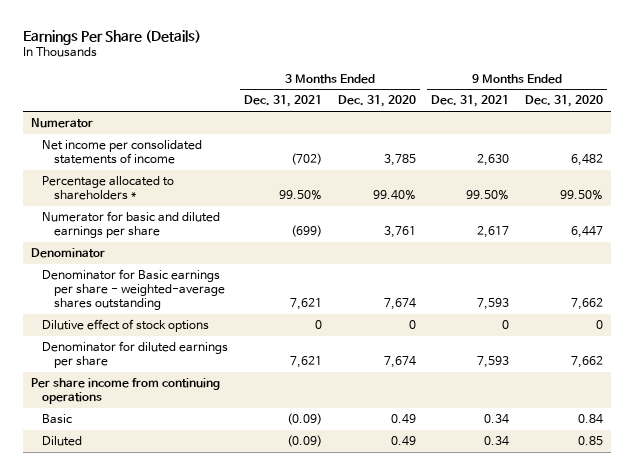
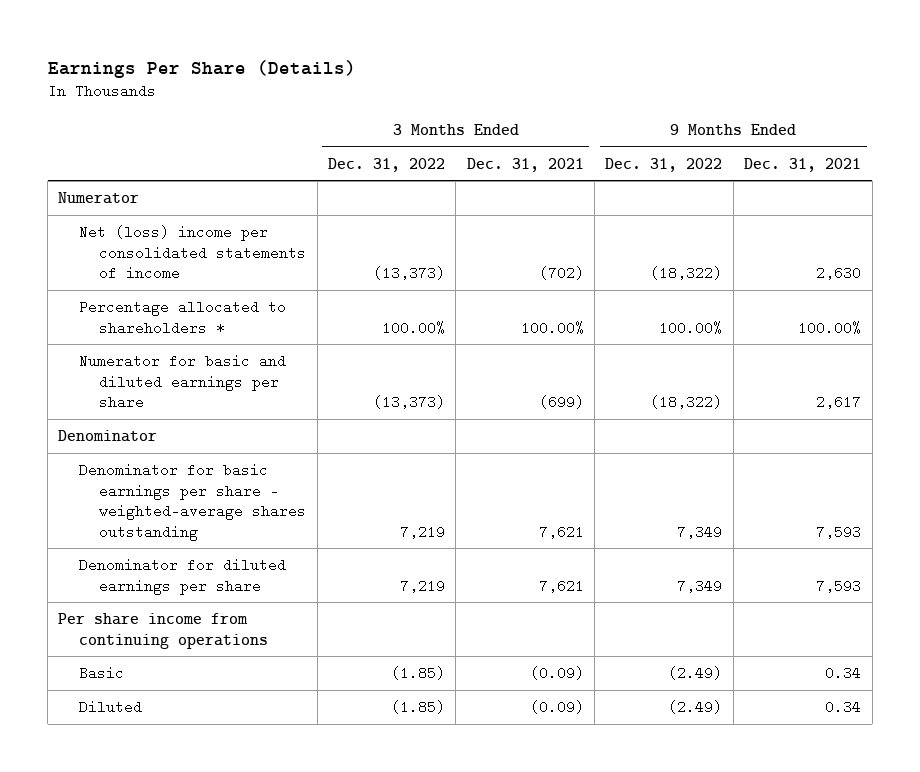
[337,95,416,108] Dec. 31, 2020 -> none
[524,95,603,108] Dec. 31, 2020 -> none
none -> [327,157,445,172] Dec. 31, 2022
none -> [605,157,723,172] Dec. 31, 2022
[42,139,203,165] Net income per consolidated statements of income -> [78,224,307,281] Net (loss) income per consolidated statements of income
[279,190,323,201] 99.50% -> [520,320,584,335] 100.00%
[466,190,510,201] 99.50% -> [798,320,862,335] 100.00%
[42,318,210,332] Dilutive effect of stock options -> none
[42,268,226,311] Denominator for Basic earnings per share - weighted-average shares outstanding -> [78,462,307,541] Denominator for basic earnings per share - weighted-average shares outstanding

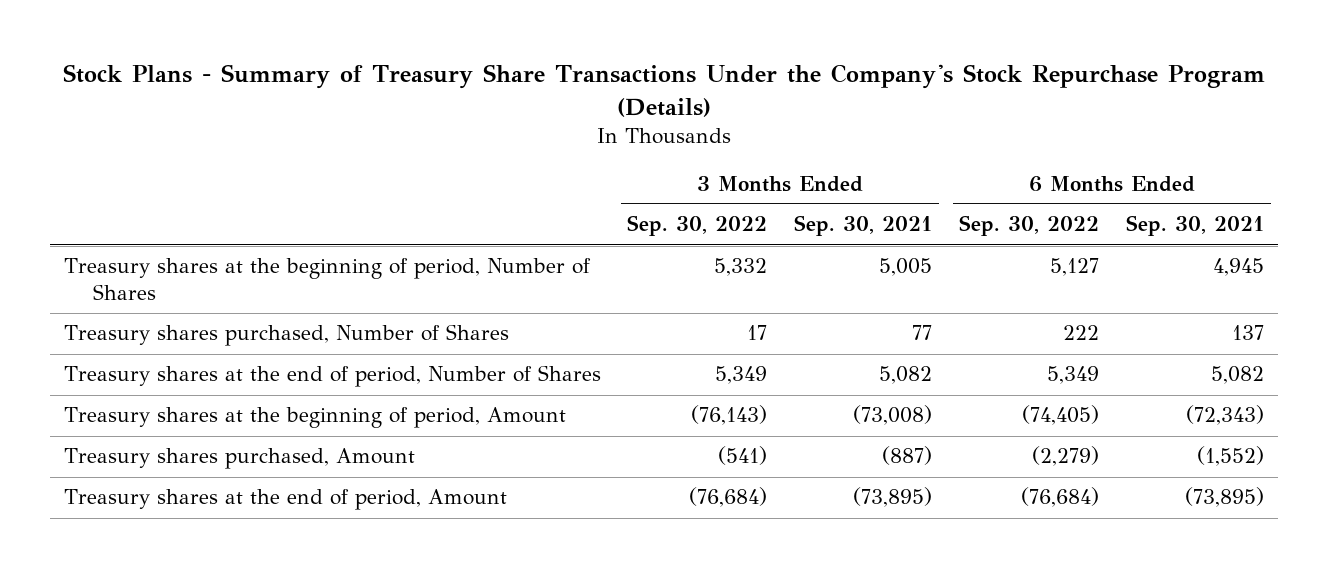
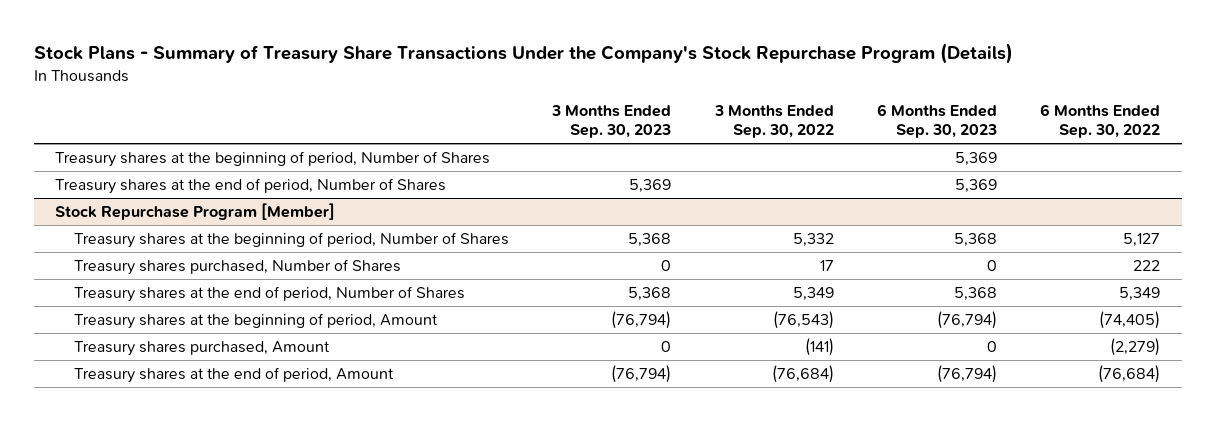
[794,215,933,237] Sep. 30, 2021 -> none
[1126,215,1265,237] Sep. 30, 2021 -> none
none -> [551,104,672,139] 3 Months Ended Sep. 30, 2023
none -> [877,103,998,139] 6 Months Ended Sep. 30, 2023
none -> [55,151,491,168] Treasury shares at the beginning of period, Number of Shares
none -> [55,178,447,195] Treasury shares at the end of period, Number of Shares
none -> [55,203,336,221] Stock Repurchase Program [Member]
[691,405,768,426] (76,143) -> [772,311,834,330] (76,543)
[718,446,768,466] (541) -> [804,338,834,357] (141)

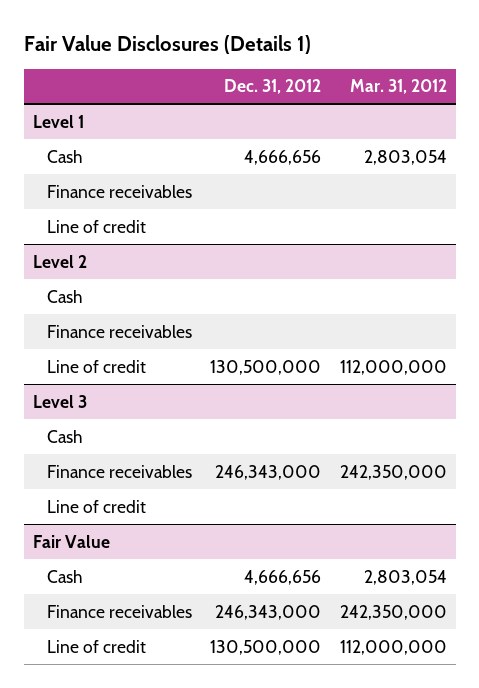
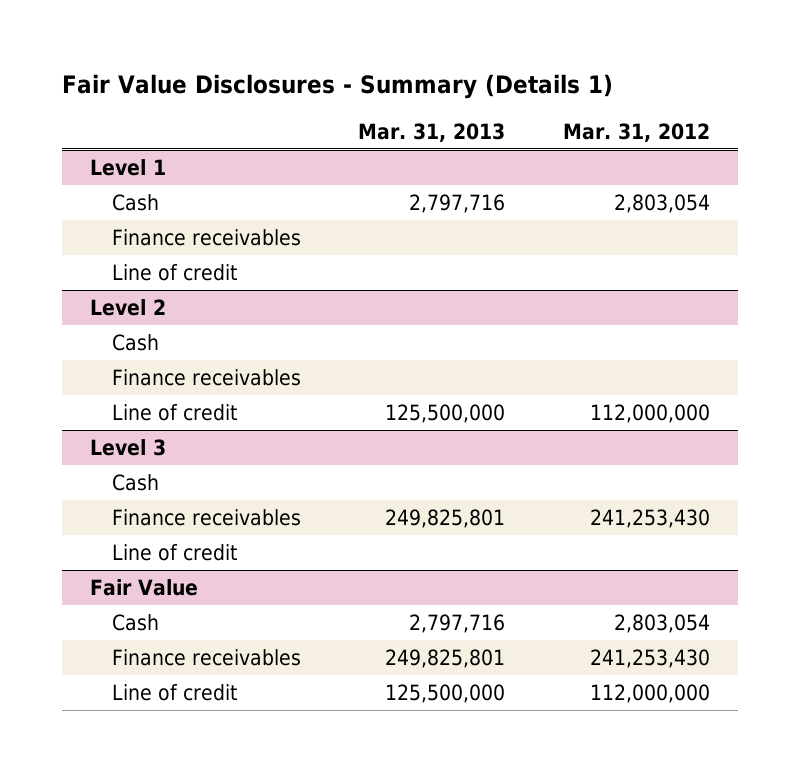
[23,34,311,54] Fair Value Disclosures (Details 1) -> [61,74,613,100] Fair Value Disclosures - Summary (Details 1)
[224,79,322,95] Dec. 31, 2012 -> none
none -> [358,122,506,142] Mar. 31, 2013
[339,464,447,480] 242,350,000 -> [589,509,710,529] 241,253,430
[339,604,447,620] 242,350,000 -> [589,649,710,669] 241,253,430

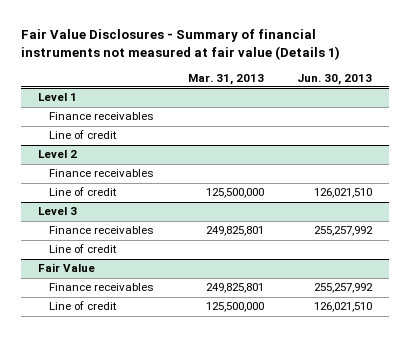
[61,74,613,100] Fair Value Disclosures - Summary (Details 1) -> [21,29,341,60] Fair Value Disclosures - Summary of financial instruments not measured at fair value (Details 1)
[562,122,710,142] Mar. 31, 2012 -> none
none -> [297,73,373,85] Jun. 30, 2013
[112,194,160,212] Cash -> none
[112,334,160,352] Cash -> none
[112,474,160,492] Cash -> none
[112,614,160,632] Cash -> none

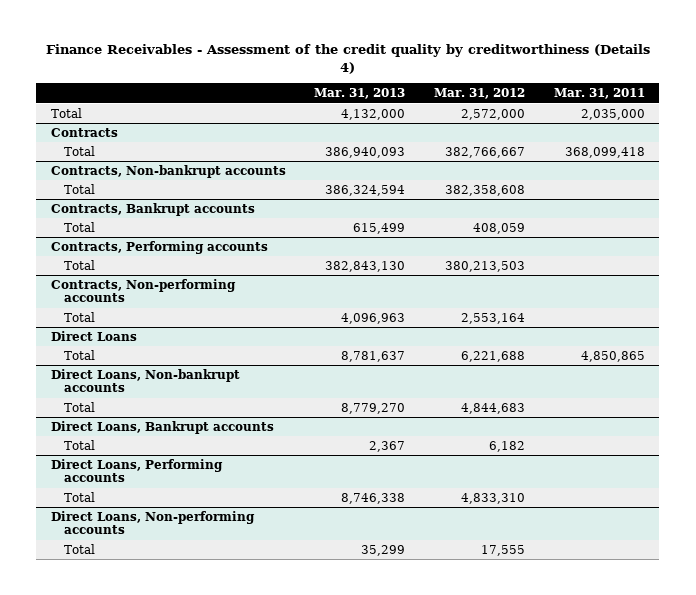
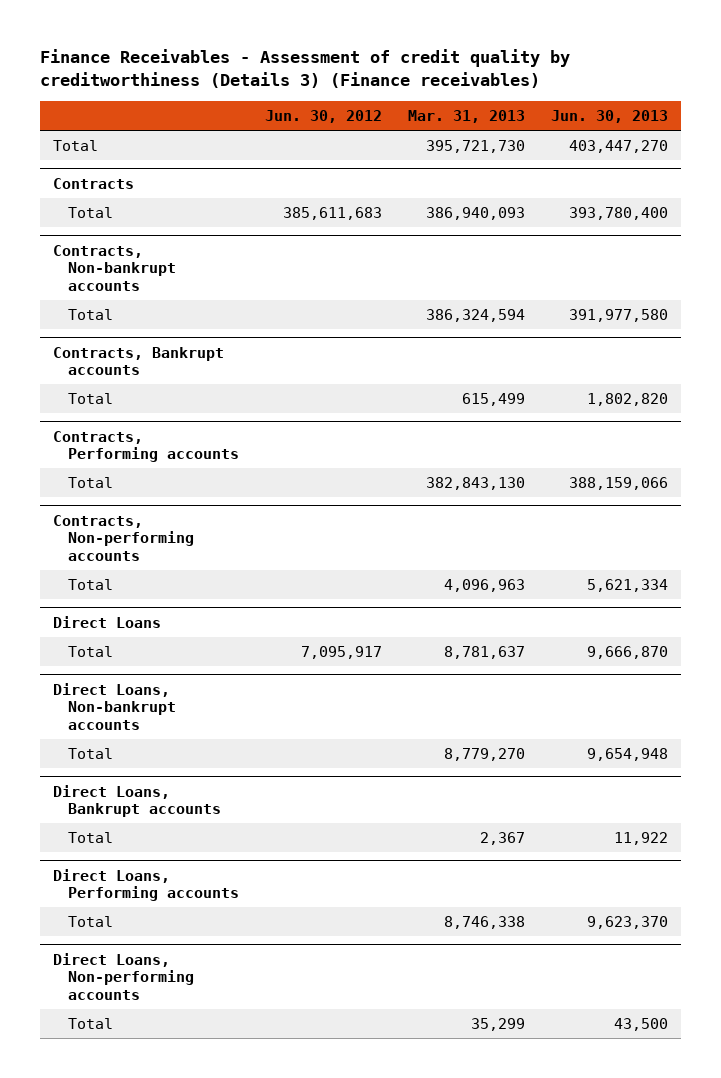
[45,44,650,74] Finance Receivables - Assessment of the credit quality by creditworthiness (Details 4) -> [40,49,571,89] Finance Receivables - Assessment of credit quality by creditworthiness (Details 3) (Finance receivables)
[434,88,526,100] Mar. 31, 2012 -> none
[553,88,645,100] Mar. 31, 2011 -> none
none -> [264,110,382,124] Jun. 30, 2012
none -> [550,110,668,124] Jun. 30, 2013
[341,108,406,120] 4,132,000 -> [425,139,525,153] 395,721,730

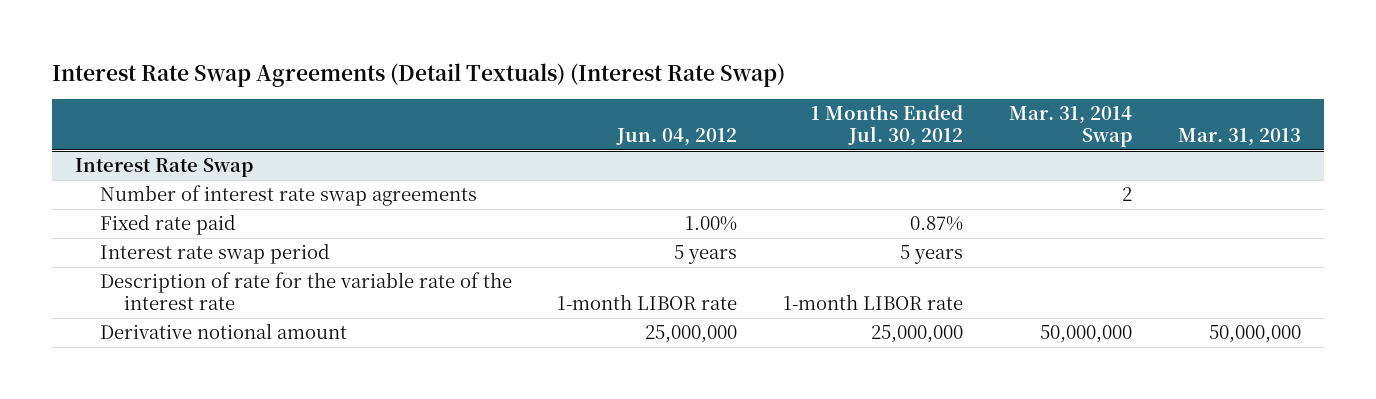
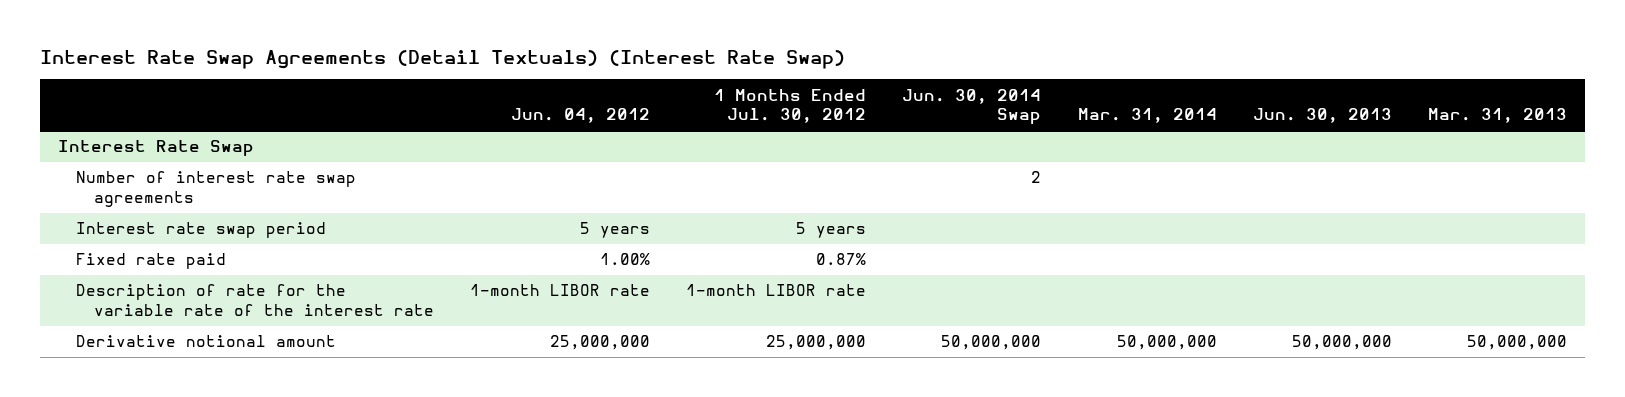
[1009,105,1133,148] Mar. 31, 2014 Swap -> none
none -> [902,88,1042,125] Jun. 30, 2014 Swap
none -> [1077,108,1217,124] Mar. 31, 2014
none -> [1252,108,1392,124] Jun. 30, 2013
[99,213,236,235] Fixed rate paid -> [75,253,226,270] Fixed rate paid

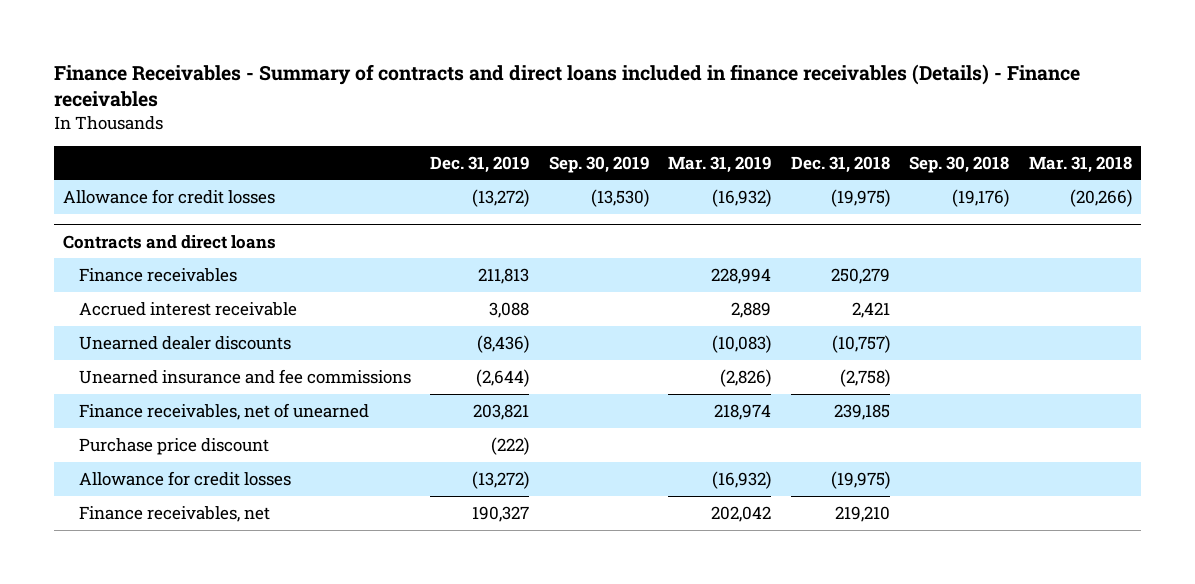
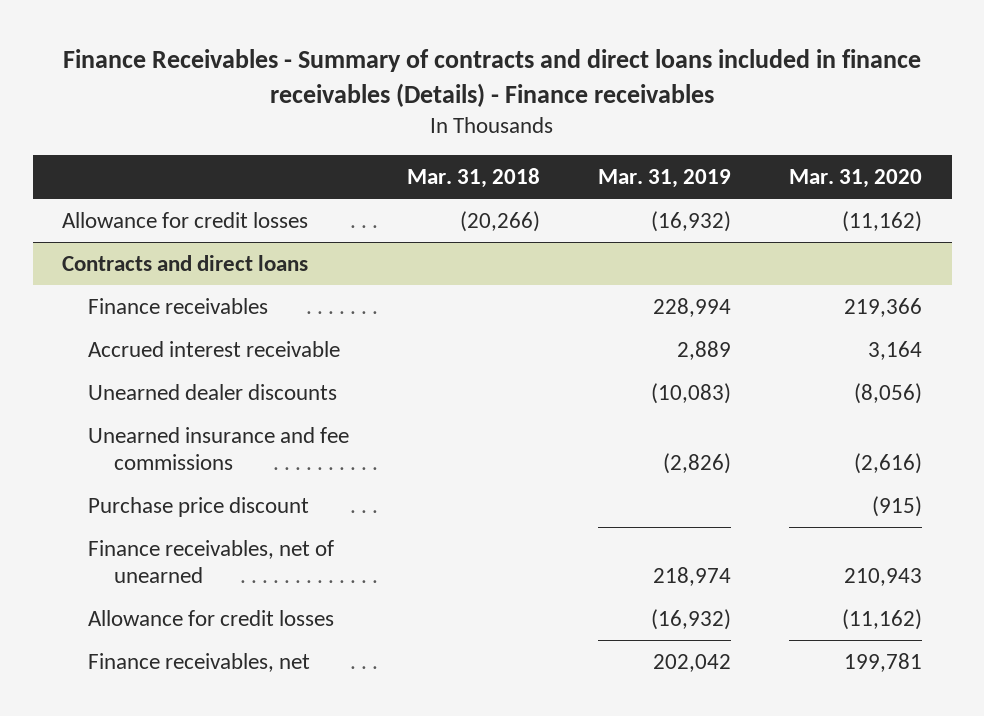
[430,155,530,173] Dec. 31, 2019 -> none
[548,155,649,173] Sep. 30, 2019 -> none
[790,155,890,173] Dec. 31, 2018 -> none
[909,155,1010,173] Sep. 30, 2018 -> none
none -> [789,169,923,189] Mar. 31, 2020
[78,402,369,420] Finance receivables, net of unearned -> [87,539,334,584] Finance receivables, net of unearned

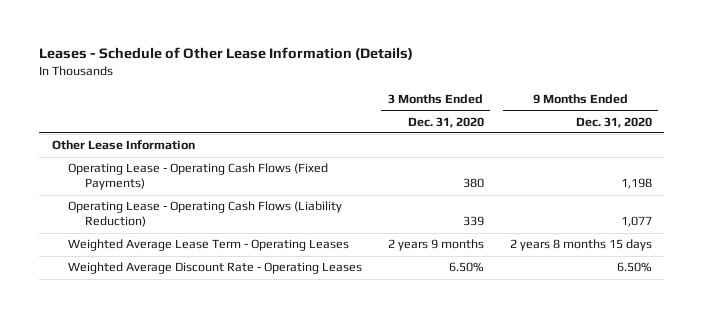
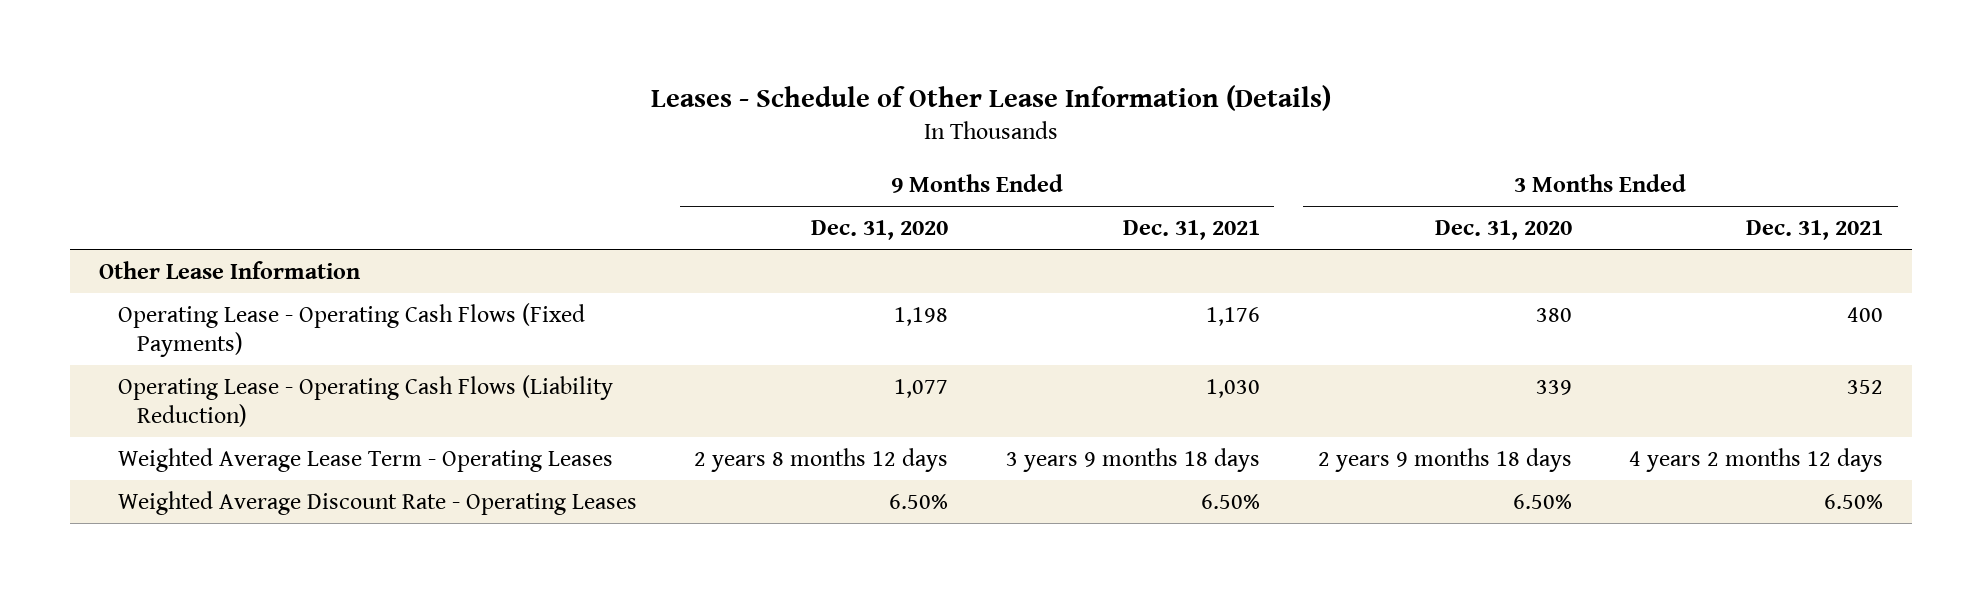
none -> [1122,220,1260,241] Dec. 31, 2021
none -> [1746,220,1884,241] Dec. 31, 2021
[387,239,484,252] 2 years 9 months -> [1317,447,1572,472] 2 years 9 months 18 days
[509,239,652,252] 2 years 8 months 15 days -> [694,447,949,472] 2 years 8 months 12 days

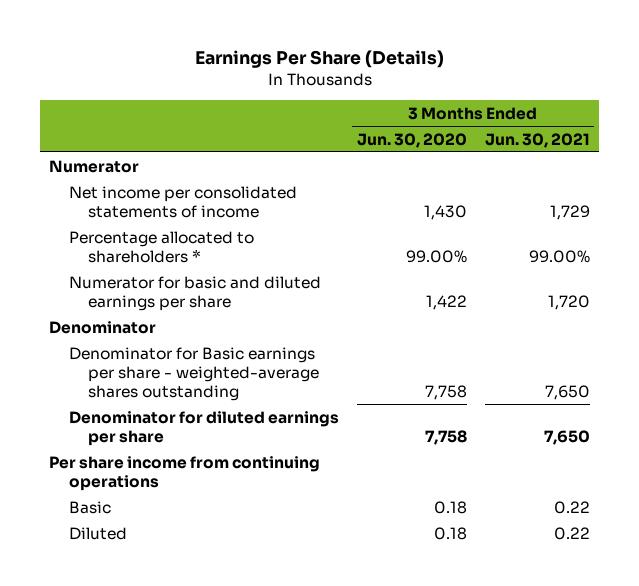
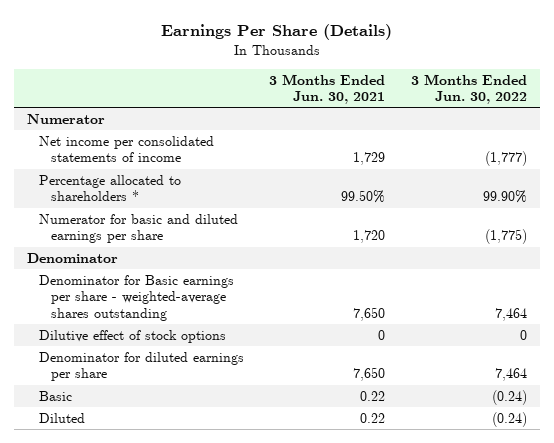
[356,132,467,148] Jun. 30, 2020 -> none
none -> [410,73,527,105] 3 Months Ended Jun. 30, 2022
[528,249,590,263] 99.00% -> [341,190,386,204] 99.50%
none -> [38,329,226,343] Dilutive effect of stock options
[49,455,321,491] Per share income from continuing operations -> none

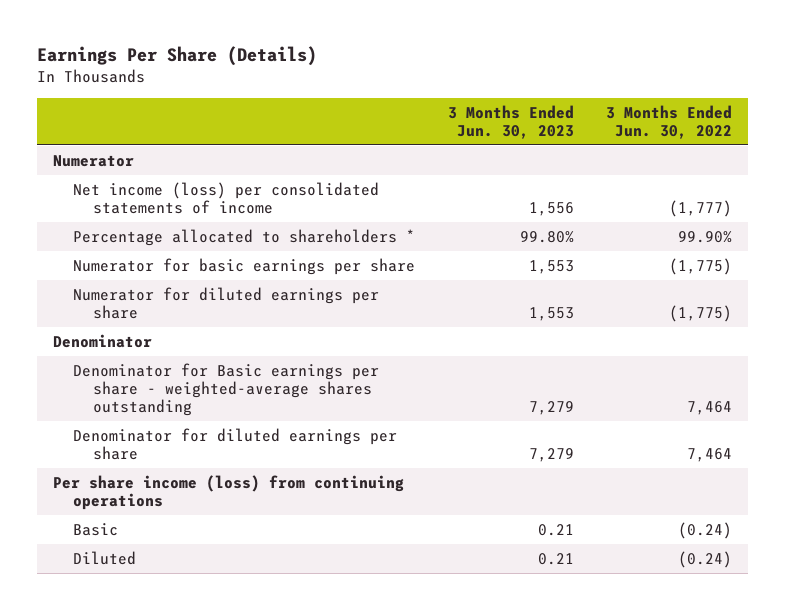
[269,73,386,105] 3 Months Ended Jun. 30, 2021 -> none
none -> [447,104,574,139] 3 Months Ended Jun. 30, 2023
[38,135,214,163] Net income per consolidated statements of income -> [73,181,380,214] Net income (loss) per consolidated statements of income
none -> [73,257,416,275] Numerator for basic earnings per share
[38,213,238,244] Numerator for basic and diluted earnings per share -> [73,286,380,319] Numerator for diluted earnings per share
[38,329,226,343] Dilutive effect of stock options -> none
none -> [53,474,405,510] Per share income (loss) from continuing operations

